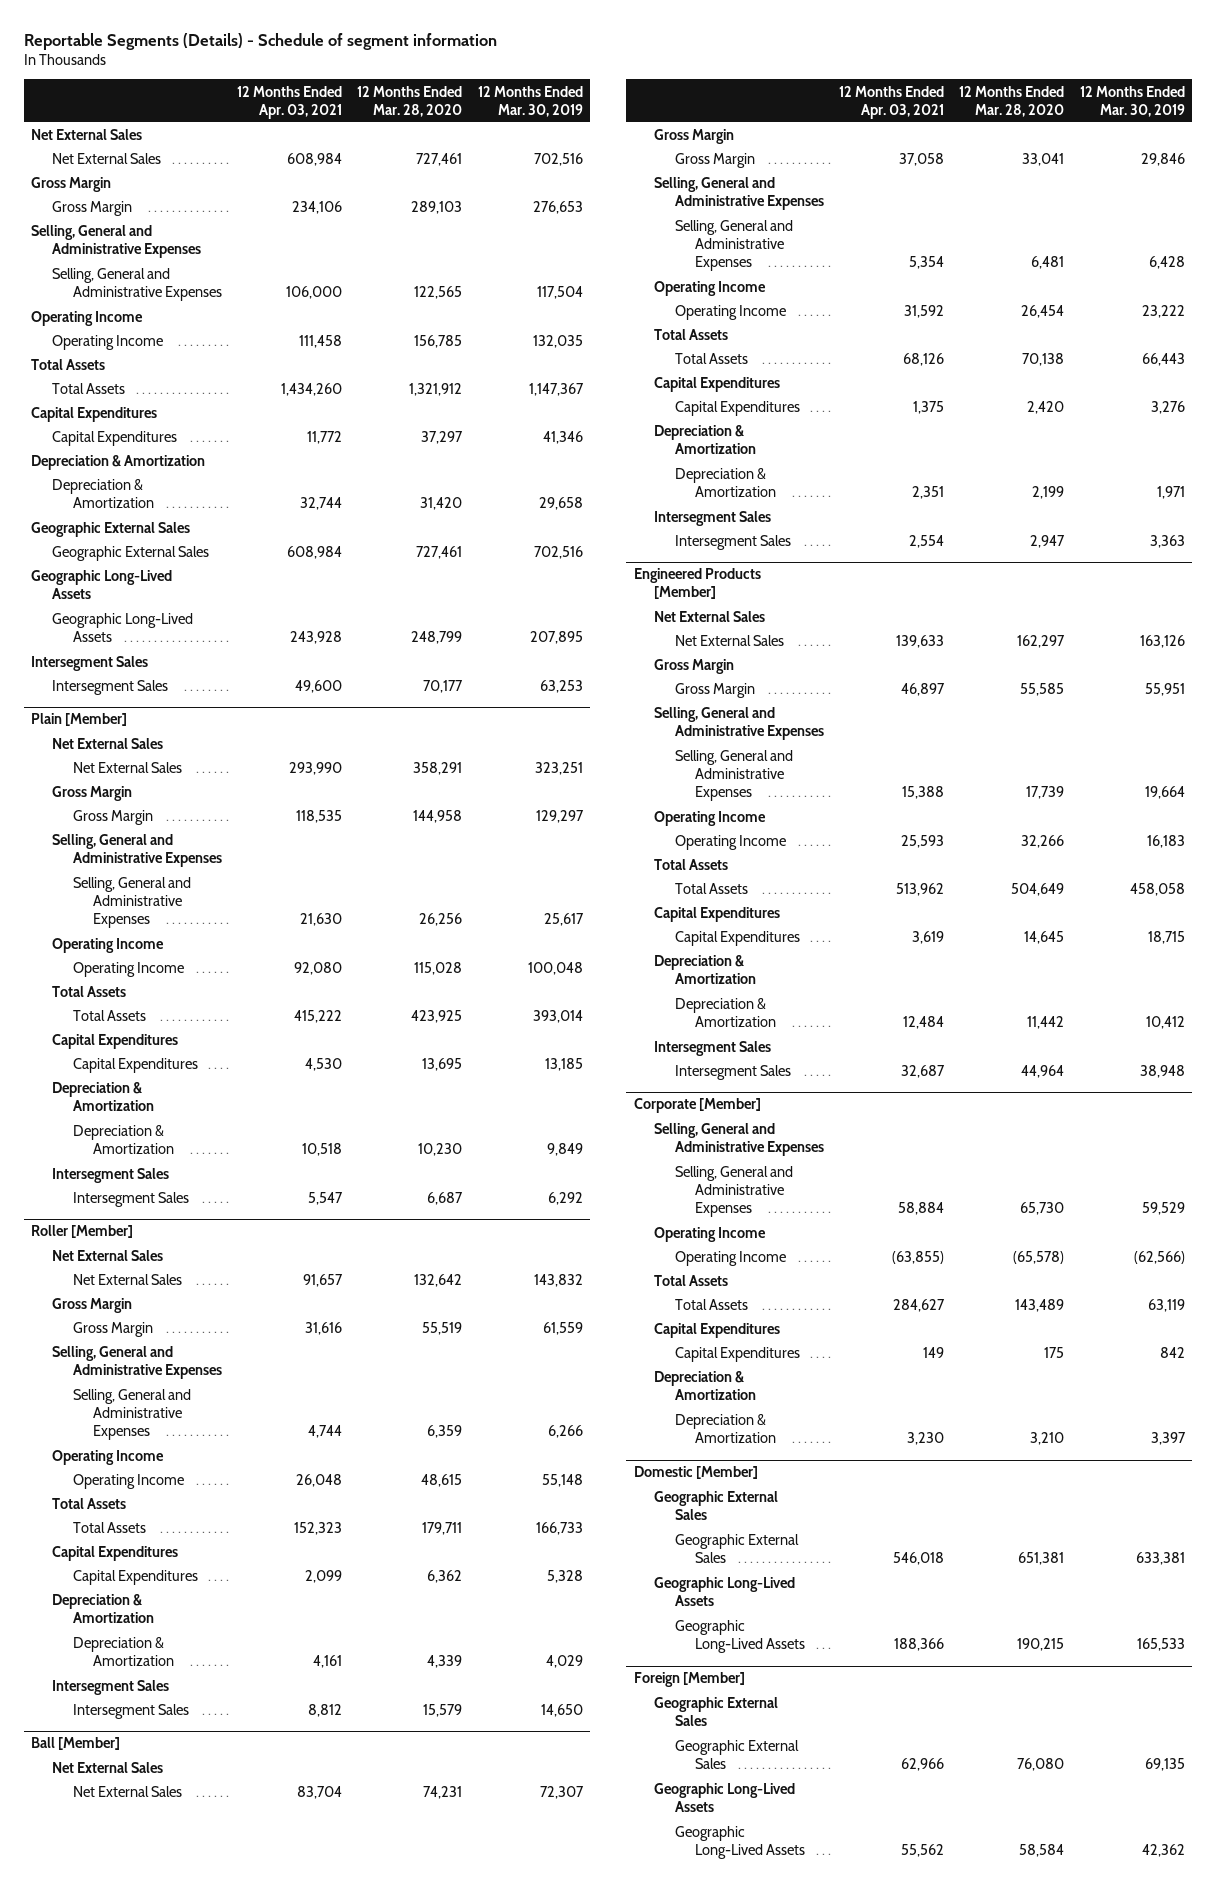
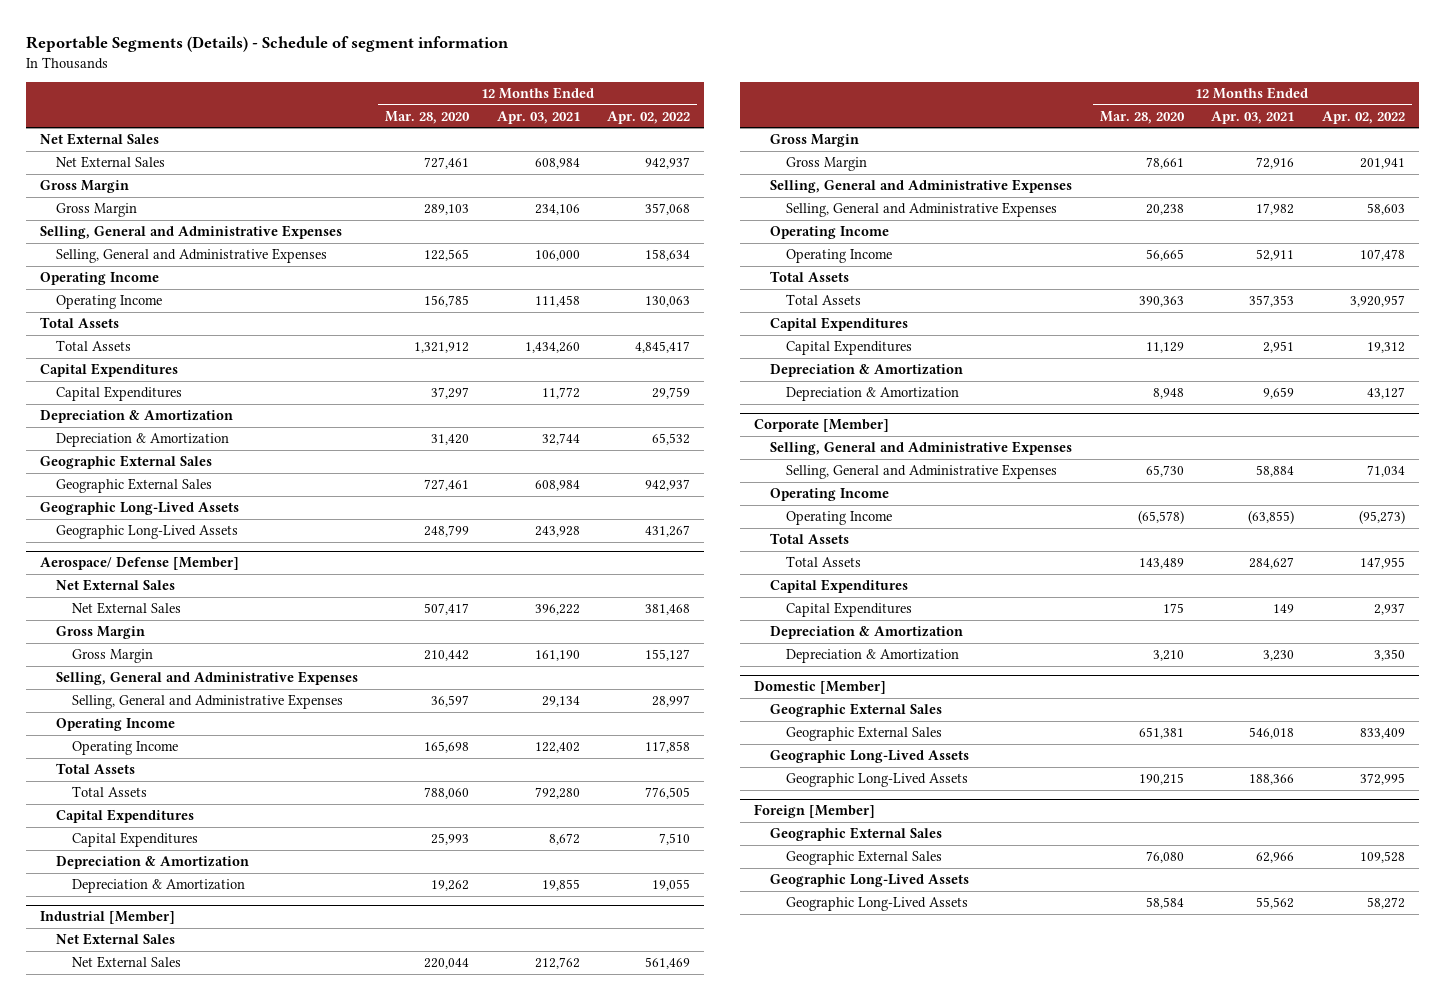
[477,85,583,117] 12 Months Ended Mar. 30, 2019 -> none
none -> [607,110,691,124] Apr. 02, 2022
[31,656,149,672] Intersegment Sales -> none
[51,680,168,696] Intersegment Sales -> none
[31,713,128,727] Plain [Member] -> none
[51,738,163,750] Net External Sales -> none
[72,762,182,774] Net External Sales -> none
[51,786,132,802] Gross Margin -> none
[72,810,153,826] Gross Margin -> none
[51,834,222,868] Selling, General and Administrative Expenses -> none
[72,877,191,929] Selling, General and Administrative Expenses -> none
[51,938,164,954] Operating Income -> none
[72,962,184,978] Operating Income -> none
[51,986,126,998] Total Assets -> none
[72,1010,146,1022] Total Assets -> none
[51,1034,178,1050] Capital Expenditures -> none
[72,1058,198,1074] Capital Expenditures -> none
[51,1082,154,1112] Depreciation & Amortization -> none
[72,1125,175,1155] Depreciation & Amortization -> none
[51,1168,169,1184] Intersegment Sales -> none
[72,1192,189,1208] Intersegment Sales -> none
[31,1225,134,1239] Roller [Member] -> none
[51,1250,163,1262] Net External Sales -> none
[72,1274,182,1286] Net External Sales -> none
[51,1298,132,1314] Gross Margin -> none
[72,1322,153,1338] Gross Margin -> none
[51,1346,222,1380] Selling, General and Administrative Expenses -> none
[72,1389,191,1441] Selling, General and Administrative Expenses -> none
[51,1450,164,1466] Operating Income -> none
[72,1474,184,1490] Operating Income -> none
[51,1498,126,1510] Total Assets -> none
[72,1522,146,1534] Total Assets -> none
[51,1546,178,1562] Capital Expenditures -> none
[72,1570,198,1586] Capital Expenditures -> none
[51,1594,154,1624] Depreciation & Amortization -> none
[72,1637,175,1667] Depreciation & Amortization -> none
[51,1680,169,1696] Intersegment Sales -> none
[72,1704,189,1720] Intersegment Sales -> none
[31,1737,121,1751] Ball [Member] -> none
none -> [39,557,239,571] Aerospace/ Defense [Member]
[296,1786,342,1800] 83,704 -> [534,604,580,616] 396,222
[423,1786,463,1800] 74,231 -> [424,603,470,616] 507,417
[899,153,945,167] 37,058 -> [534,650,580,662] 161,190
[1022,153,1065,167] 33,041 -> [424,650,470,662] 210,442
[909,256,945,270] 5,354 -> [541,696,580,708] 29,134
[1031,256,1065,270] 6,481 -> [431,695,470,708] 36,597
[904,305,945,319] 31,592 -> [534,742,580,754] 122,402
[1021,305,1065,319] 26,454 -> [424,741,470,754] 165,698
[903,353,945,367] 68,126 -> [534,787,580,800] 792,280
[1022,353,1065,367] 70,138 -> [424,787,470,800] 788,060
[913,401,945,415] 1,375 -> [548,833,580,846] 8,672
[1027,401,1065,415] 2,420 -> [431,833,470,846] 25,993
[654,511,772,527] Intersegment Sales -> none
[674,535,791,551] Intersegment Sales -> none
[633,568,761,600] Engineered Products [Member] -> none
[912,486,945,500] 2,351 -> [541,879,580,892] 19,855
[1032,486,1065,500] 2,199 -> [431,880,470,892] 19,262
none -> [39,911,175,925] Industrial [Member]
[896,635,945,649] 139,633 -> [534,957,580,970] 212,762
[1017,635,1066,649] 162,297 -> [424,958,470,970] 220,044
[901,683,946,697] 46,897 -> [1256,157,1295,170] 72,916
[1020,683,1065,697] 55,585 -> [1145,157,1184,170] 78,661
[902,786,945,800] 15,388 -> [1256,203,1295,216] 17,982
[1026,786,1065,800] 17,739 -> [1145,204,1184,216] 20,238
[901,835,945,849] 25,593 -> [1256,249,1295,262] 52,911
[1021,835,1065,849] 32,266 -> [1145,249,1184,262] 56,665
[896,883,945,897] 513,962 -> [1249,295,1295,308] 357,353
[1011,883,1065,897] 504,649 -> [1138,296,1184,308] 390,363
[912,931,945,945] 3,619 -> [1263,341,1295,354] 2,951
[1024,931,1065,945] 14,645 -> [1145,342,1184,354] 11,129
[654,1041,772,1057] Intersegment Sales -> none
[674,1065,791,1081] Intersegment Sales -> none
[903,1016,945,1030] 12,484 -> [1263,387,1295,400] 9,659
[1027,1016,1065,1030] 11,442 -> [1152,388,1184,400] 8,948

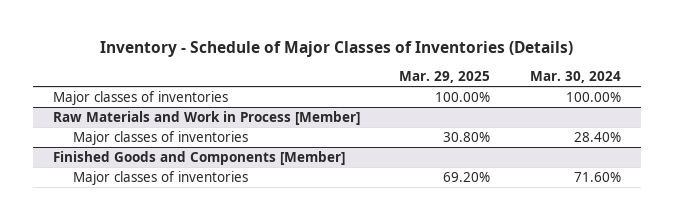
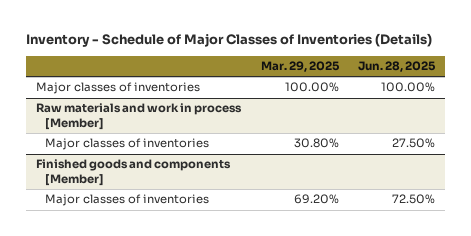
[530,71,622,84] Mar. 30, 2024 -> none
none -> [357,61,436,73] Jun. 28, 2025
[52,110,360,125] Raw Materials and Work in Process [Member] -> [36,103,243,130] Raw materials and work in process [Member]
[52,150,345,165] Finished Goods and Components [Member] -> [36,159,232,186] Finished goods and components [Member]

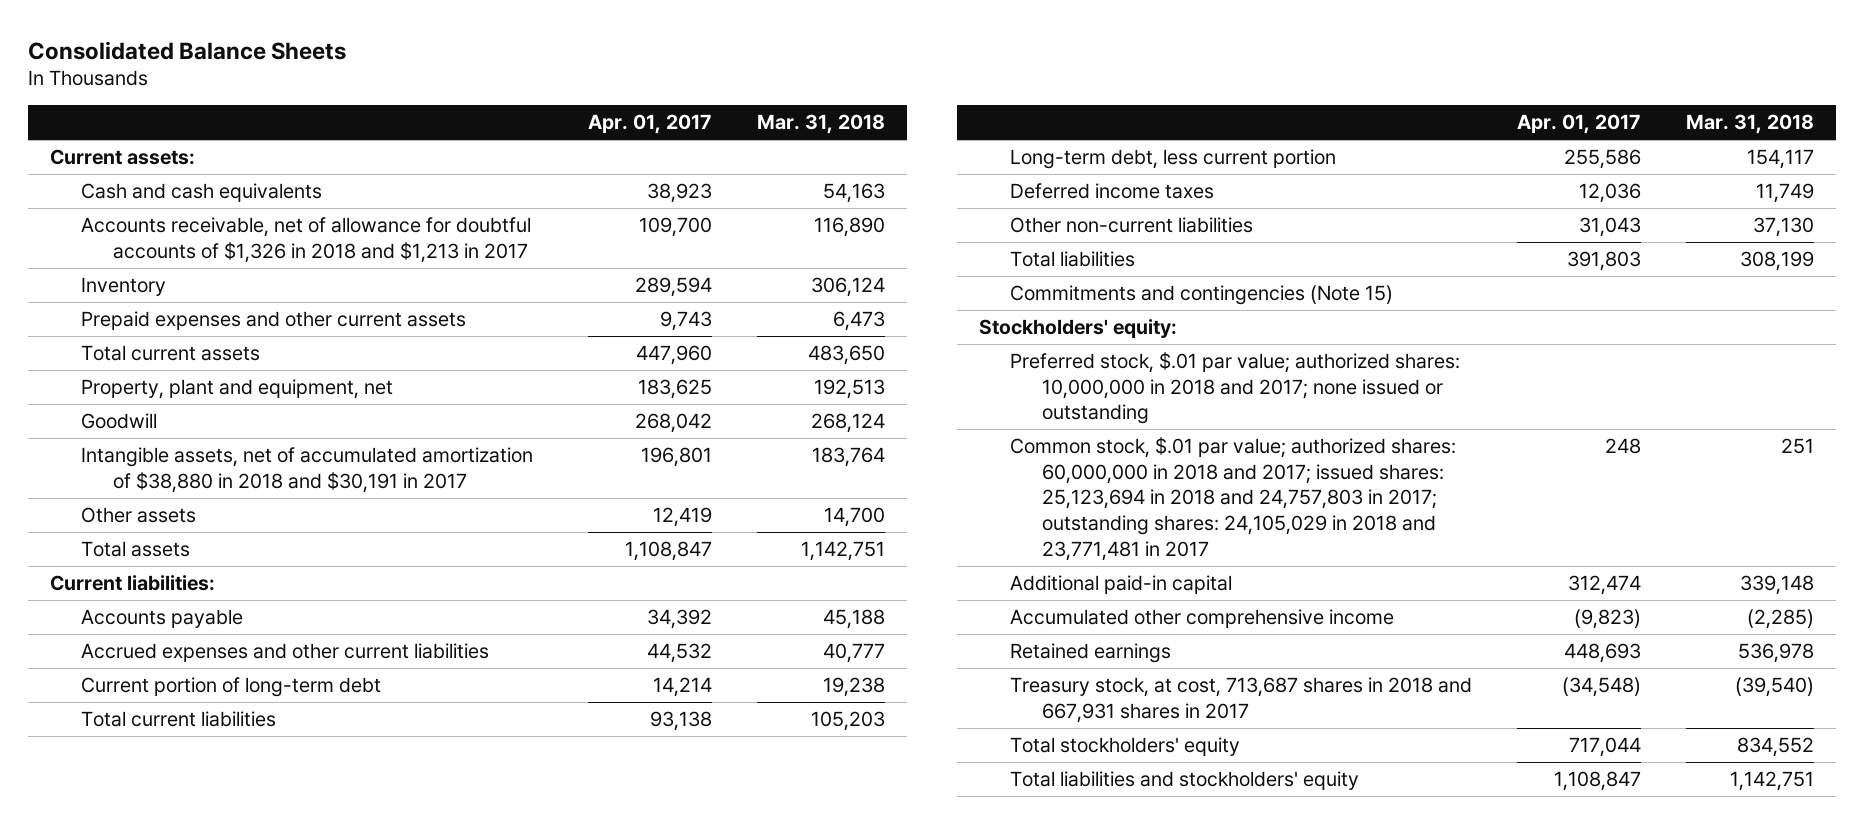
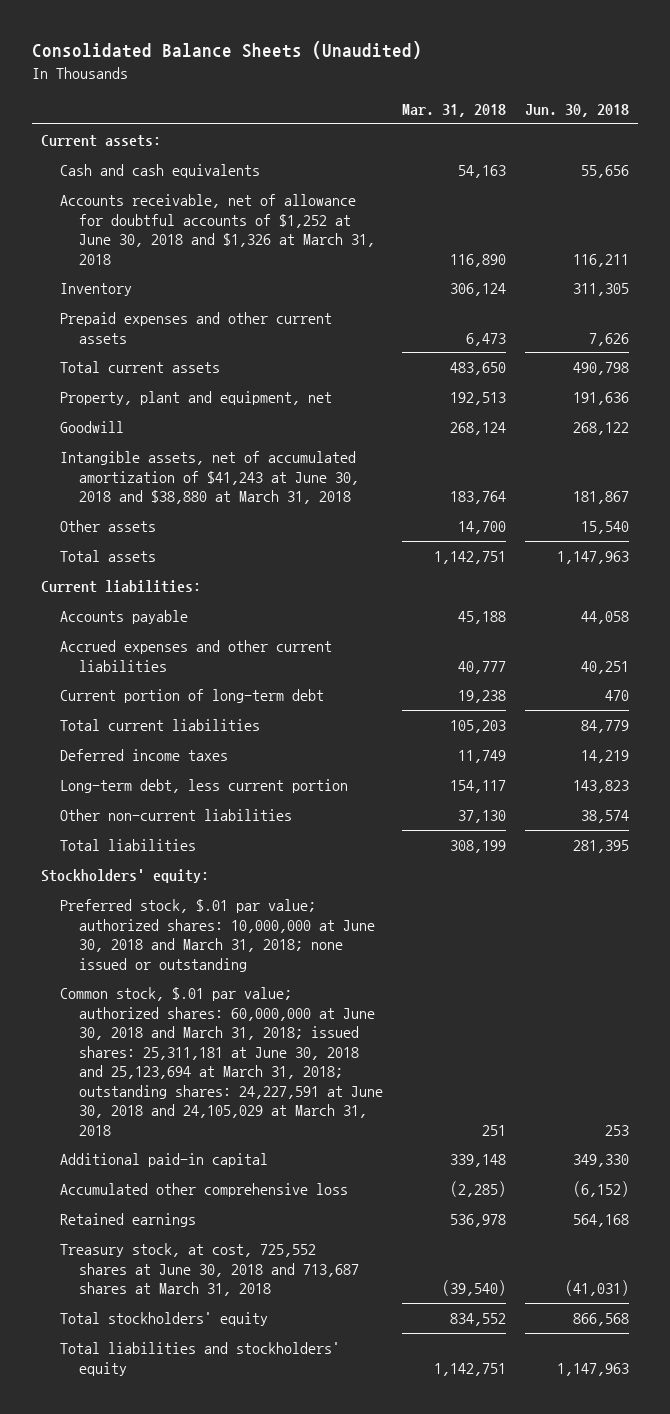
[27,40,346,60] Consolidated Balance Sheets -> [31,41,422,60] Consolidated Balance Sheets (Unaudited)
[588,114,713,135] Apr. 01, 2017 -> none
none -> [524,104,629,118] Jun. 30, 2018
[81,217,532,263] Accounts receivable, net of allowance for doubtful accounts of $1,326 in 2018 and $1,213 in 2017 -> [59,194,375,265] Accounts receivable, net of allowance for doubtful accounts of $1,252 at June 30, 2018 and $1,326 at March 31, 2018
[81,447,534,493] Intangible assets, net of accumulated amortization of $38,880 in 2018 and $30,191 in 2017 -> [59,451,359,505] Intangible assets, net of accumulated amortization of $41,243 at June 30, 2018 and $38,880 at March 31, 2018
[1010,149,1337,170] Long-term debt, less current portion -> [59,779,348,794] Long-term debt, less current portion
[1010,285,1394,306] Commitments and contingencies (Note 15) -> none
[1010,352,1461,425] Preferred stock, $.01 par value; authorized shares: 10,000,000 in 2018 and 2017; none issued or outstanding -> [59,899,375,972] Preferred stock, $.01 par value; authorized shares: 10,000,000 at June 30, 2018 and March 31, 2018; none issued or outstanding
[1010,437,1457,561] Common stock, $.01 par value; authorized shares: 60,000,000 in 2018 and 2017; issued shares: 25,123,694 in 2018 and 24,757,803 in 2017; outstanding shares: 24,105,029 in 2018 and 23,771,481 in 2017 -> [59,987,383,1136] Common stock, $.01 par value; authorized shares: 60,000,000 at June 30, 2018 and March 31, 2018; issued shares: 25,311,181 at June 30, 2018 and 25,123,694 at March 31, 2018; outstanding shares: 24,227,591 at June 30, 2018 and 24,105,029 at March 31, 2018
[1010,609,1395,629] Accumulated other comprehensive income -> [59,1183,348,1198] Accumulated other comprehensive loss
[1010,677,1473,723] Treasury stock, at cost, 713,687 shares in 2018 and 667,931 shares in 2017 -> [59,1243,359,1297] Treasury stock, at cost, 725,552 shares at June 30, 2018 and 713,687 shares at March 31, 2018

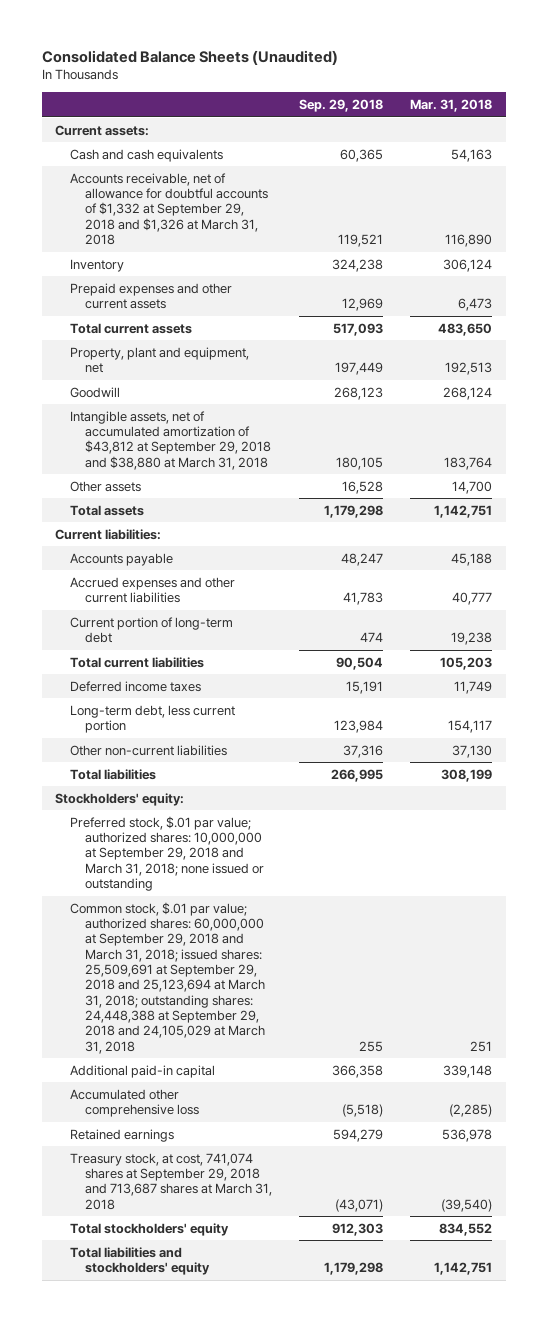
[524,104,629,118] Jun. 30, 2018 -> none
none -> [299,99,384,113] Sep. 29, 2018
[59,194,375,265] Accounts receivable, net of allowance for doubtful accounts of $1,252 at June 30, 2018 and $1,326 at March 31, 2018 -> [70,172,269,246] Accounts receivable, net of allowance for doubtful accounts of $1,332 at September 29, 2018 and $1,326 at March 31, 2018
[59,451,359,505] Intangible assets, net of accumulated amortization of $41,243 at June 30, 2018 and $38,880 at March 31, 2018 -> [70,410,272,470] Intangible assets, net of accumulated amortization of $43,812 at September 29, 2018 and $38,880 at March 31, 2018
[59,899,375,972] Preferred stock, $.01 par value; authorized shares: 10,000,000 at June 30, 2018 and March 31, 2018; none issued or outstanding -> [70,815,265,892] Preferred stock, $.01 par value; authorized shares: 10,000,000 at September 29, 2018 and March 31, 2018; none issued or outstanding
[59,987,383,1136] Common stock, $.01 par value; authorized shares: 60,000,000 at June 30, 2018 and March 31, 2018; issued shares: 25,311,181 at June 30, 2018 and 25,123,694 at March 31, 2018; outstanding shares: 24,227,591 at June 30, 2018 and 24,105,029 at March 31, 2018 -> [70,901,266,1054] Common stock, $.01 par value; authorized shares: 60,000,000 at September 29, 2018 and March 31, 2018; issued shares: 25,509,691 at September 29, 2018 and 25,123,694 at March 31, 2018; outstanding shares: 24,448,388 at September 29, 2018 and 24,105,029 at March 31, 2018
[59,1243,359,1297] Treasury stock, at cost, 725,552 shares at June 30, 2018 and 713,687 shares at March 31, 2018 -> [70,1152,273,1210] Treasury stock, at cost, 741,074 shares at September 29, 2018 and 713,687 shares at March 31, 2018

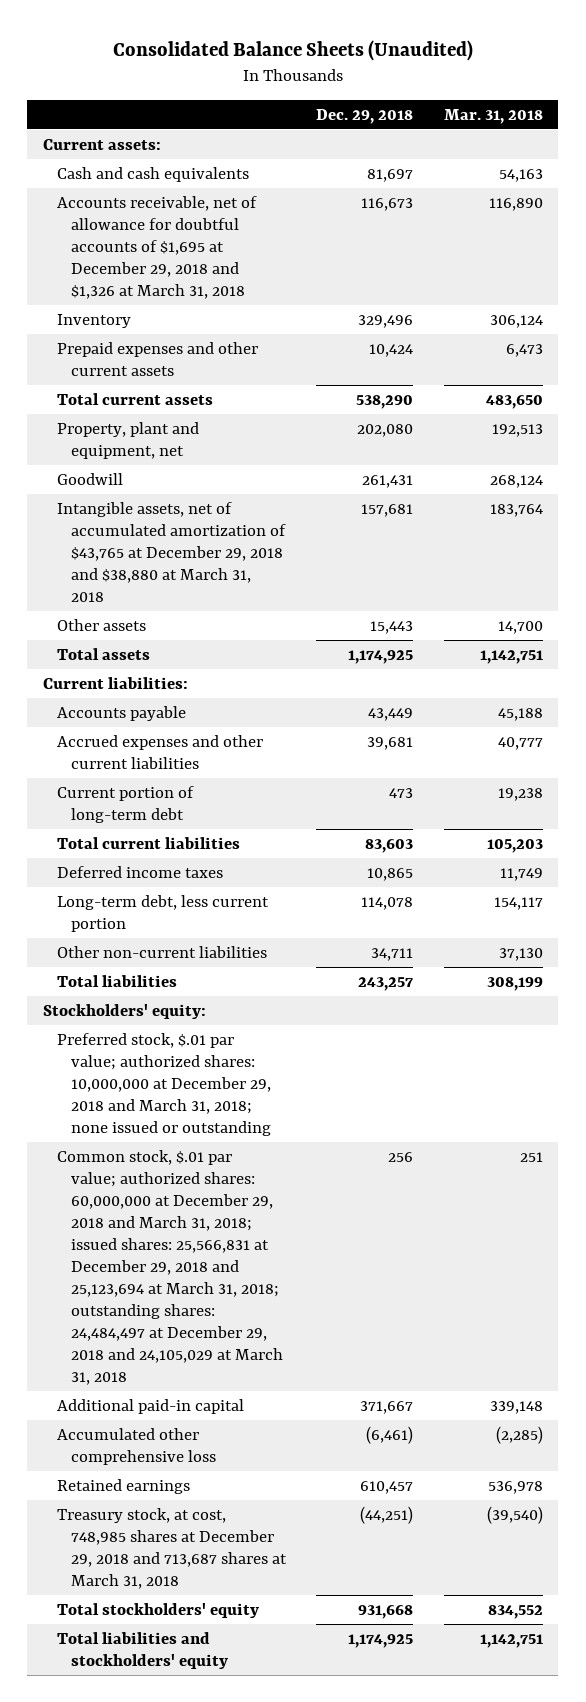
[299,99,384,113] Sep. 29, 2018 -> none
none -> [316,108,414,124] Dec. 29, 2018
[70,172,269,246] Accounts receivable, net of allowance for doubtful accounts of $1,332 at September 29, 2018 and $1,326 at March 31, 2018 -> [56,195,257,299] Accounts receivable, net of allowance for doubtful accounts of $1,695 at December 29, 2018 and $1,326 at March 31, 2018
[70,410,272,470] Intangible assets, net of accumulated amortization of $43,812 at September 29, 2018 and $38,880 at March 31, 2018 -> [56,501,286,602] Intangible assets, net of accumulated amortization of $43,765 at December 29, 2018 and $38,880 at March 31, 2018
[70,815,265,892] Preferred stock, $.01 par value; authorized shares: 10,000,000 at September 29, 2018 and March 31, 2018; none issued or outstanding -> [56,1032,271,1136] Preferred stock, $.01 par value; authorized shares: 10,000,000 at December 29, 2018 and March 31, 2018; none issued or outstanding
[70,901,266,1054] Common stock, $.01 par value; authorized shares: 60,000,000 at September 29, 2018 and March 31, 2018; issued shares: 25,509,691 at September 29, 2018 and 25,123,694 at March 31, 2018; outstanding shares: 24,448,388 at September 29, 2018 and 24,105,029 at March 31, 2018 -> [56,1149,283,1385] Common stock, $.01 par value; authorized shares: 60,000,000 at December 29, 2018 and March 31, 2018; issued shares: 25,566,831 at December 29, 2018 and 25,123,694 at March 31, 2018; outstanding shares: 24,484,497 at December 29, 2018 and 24,105,029 at March 31, 2018
[70,1152,273,1210] Treasury stock, at cost, 741,074 shares at September 29, 2018 and 713,687 shares at March 31, 2018 -> [56,1507,287,1589] Treasury stock, at cost, 748,985 shares at December 29, 2018 and 713,687 shares at March 31, 2018

